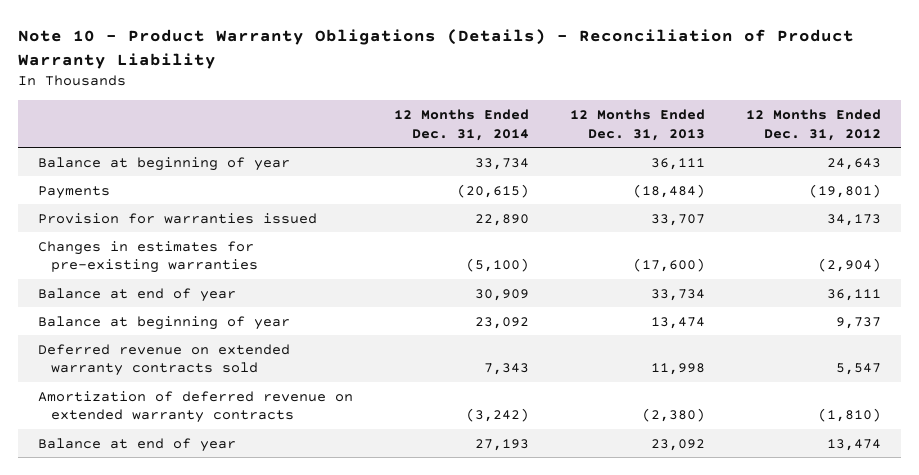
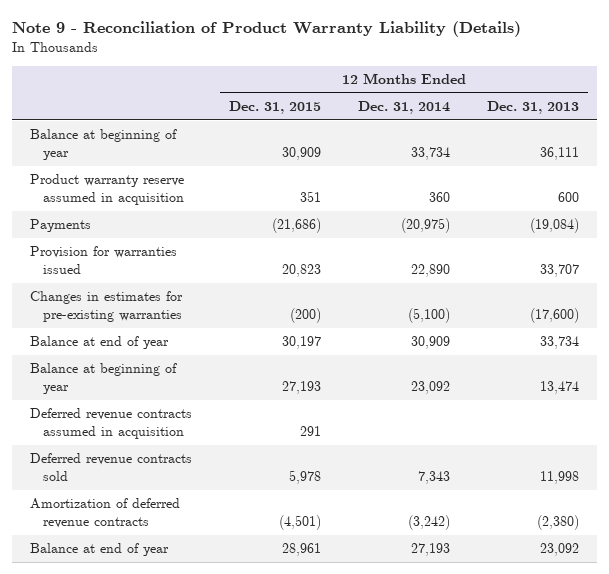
[17,29,854,69] Note 10 - Product Warranty Obligations (Details) - Reconciliation of Product Warranty Liability -> [11,21,521,38] Note 9 - Reconciliation of Product Warranty Liability (Details)
[745,109,881,141] 12 Months Ended Dec. 31, 2012 -> none
none -> [228,101,321,115] Dec. 31, 2015
none -> [30,174,185,205] Product warranty reserve assumed in acquisition
[456,183,529,198] (20,615) -> [400,218,450,234] (20,975)
[632,183,705,198] (18,484) -> [529,218,579,234] (19,084)
none -> [30,408,193,439] Deferred revenue contracts assumed in acquisition
[38,343,291,377] Deferred revenue on extended warranty contracts sold -> [30,453,193,481] Deferred revenue contracts sold
[38,390,354,424] Amortization of deferred revenue on extended warranty contracts -> [30,498,181,528] Amortization of deferred revenue contracts

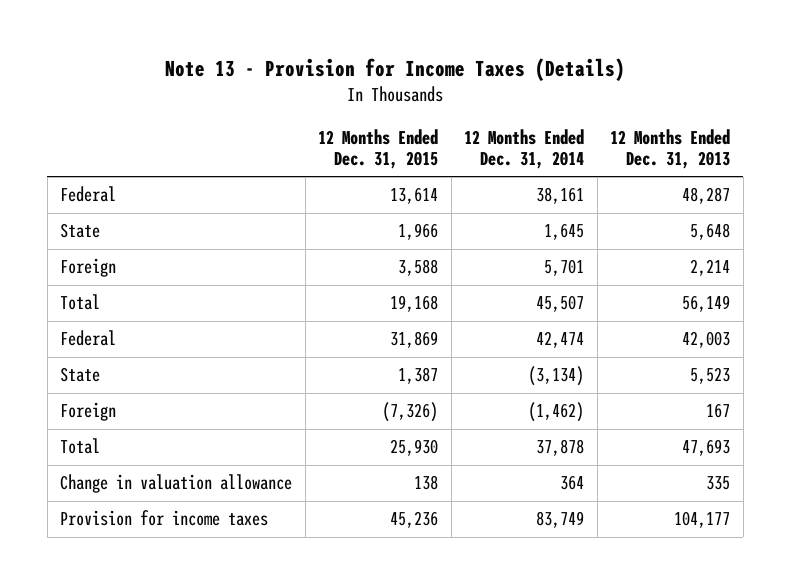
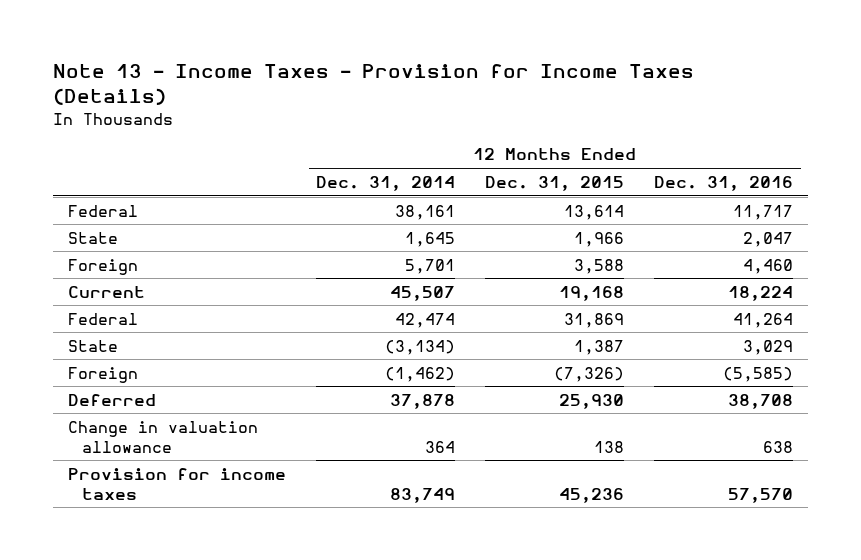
[165,57,626,81] Note 13 - Provision for Income Taxes (Details) -> [53,64,695,105] Note 13 - Income Taxes - Provision for Income Taxes (Details)
[610,128,731,170] 12 Months Ended Dec. 31, 2013 -> none
none -> [654,175,794,191] Dec. 31, 2016
[60,294,101,311] Total -> [68,285,146,298] Current
[60,438,101,455] Total -> [68,393,157,406] Deferred

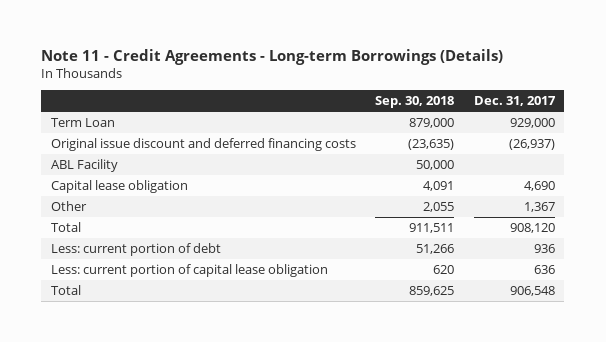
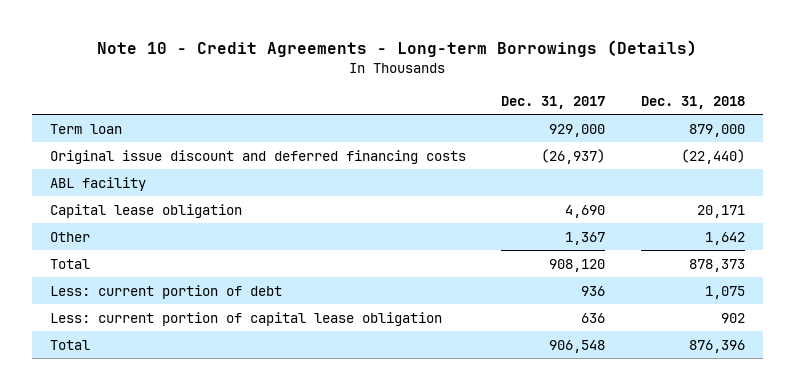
[41,48,504,65] Note 11 - Credit Agreements - Long-term Borrowings (Details) -> [97,39,698,57] Note 10 - Credit Agreements - Long-term Borrowings (Details)
[375,96,455,109] Sep. 30, 2018 -> none
none -> [640,95,745,109] Dec. 31, 2018
[51,117,116,127] Term Loan -> [49,123,122,134] Term loan
[51,158,119,172] ABL Facility -> [49,176,146,191] ABL facility

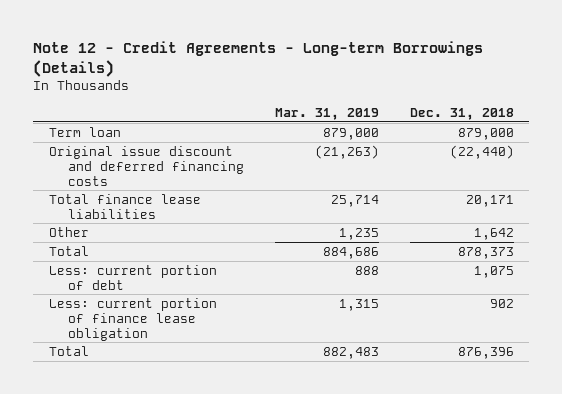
[97,39,698,57] Note 10 - Credit Agreements - Long-term Borrowings (Details) -> [33,41,484,77] Note 12 - Credit Agreements - Long-term Borrowings (Details)
[501,95,606,109] Dec. 31, 2017 -> none
none -> [274,107,379,120] Mar. 31, 2019
[49,176,146,191] ABL facility -> none
[49,203,242,218] Capital lease obligation -> [48,193,201,219] Total finance lease liabilities
[49,311,442,326] Less: current portion of capital lease obligation -> [48,297,217,341] Less: current portion of finance lease obligation

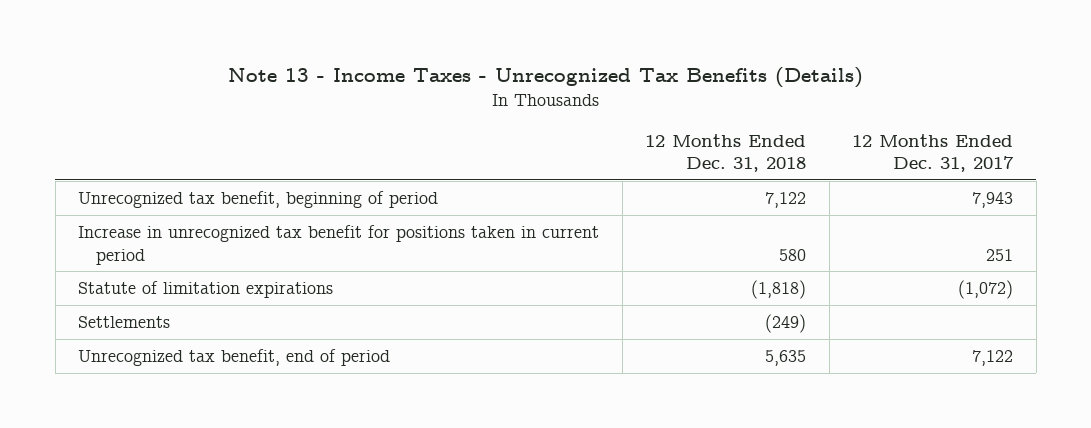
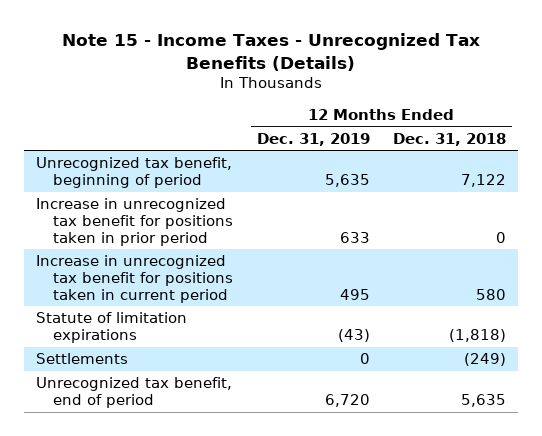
[227,67,863,89] Note 13 - Income Taxes - Unrecognized Tax Benefits (Details) -> [61,33,480,71] Note 15 - Income Taxes - Unrecognized Tax Benefits (Details)
[852,133,1015,173] 12 Months Ended Dec. 31, 2017 -> none
none -> [256,132,370,146] Dec. 31, 2019
none -> [35,198,234,246] Increase in unrecognized tax benefit for positions taken in prior period

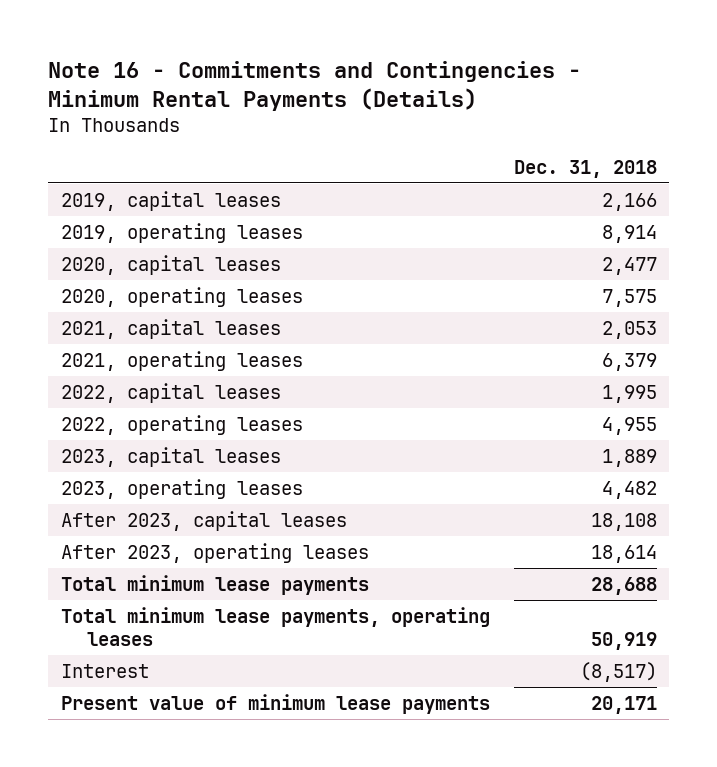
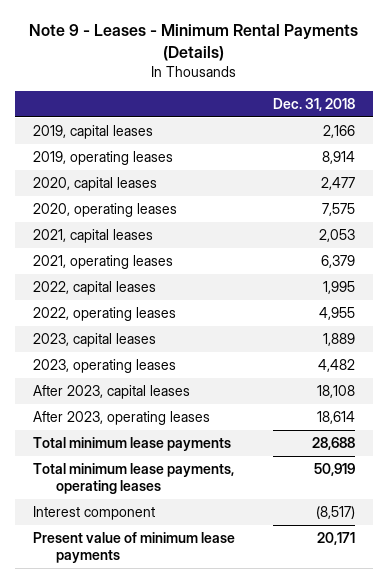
[48,60,582,111] Note 16 - Commitments and Contingencies - Minimum Rental Payments (Details) -> [29,24,359,62] Note 9 - Leases - Minimum Rental Payments (Details)
[60,663,149,678] Interest -> [33,506,156,521] Interest component

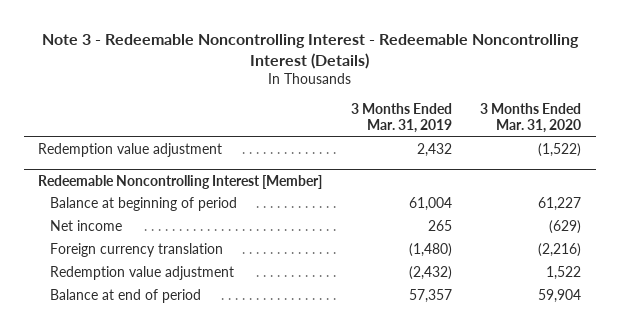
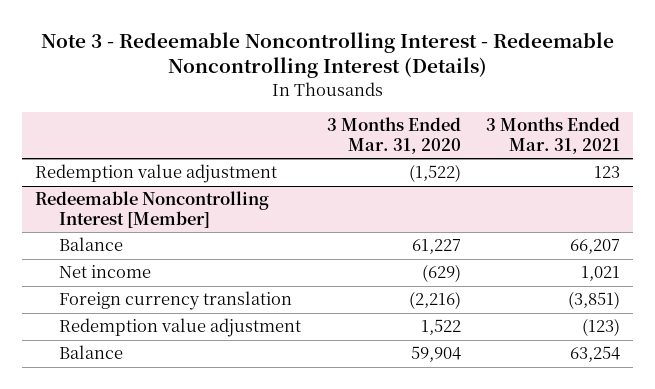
[350,102,452,134] 3 Months Ended Mar. 31, 2019 -> none
none -> [486,117,621,154] 3 Months Ended Mar. 31, 2021
[49,197,237,212] Balance at beginning of period -> [58,237,123,252] Balance
[49,289,201,304] Balance at end of period -> [58,345,123,360] Balance

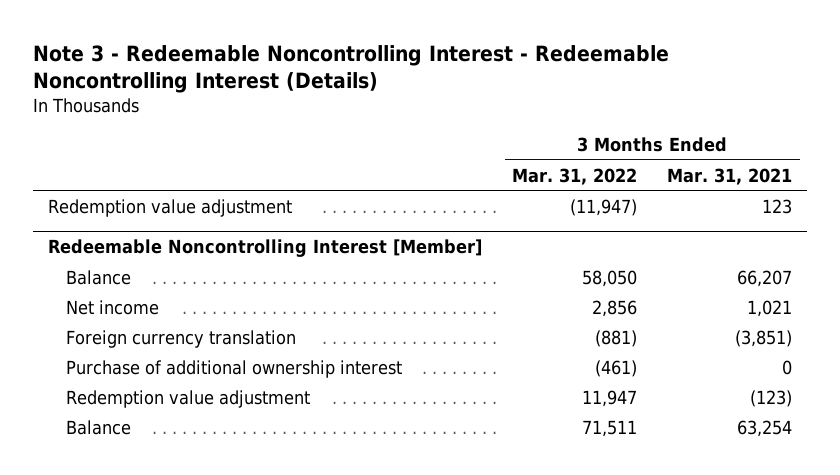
[326,117,461,154] 3 Months Ended Mar. 31, 2020 -> none
none -> [512,167,638,185] Mar. 31, 2022
none -> [66,359,403,378] Purchase of additional ownership interest

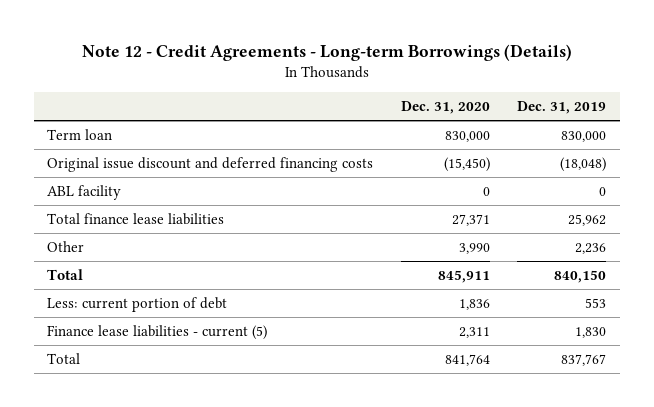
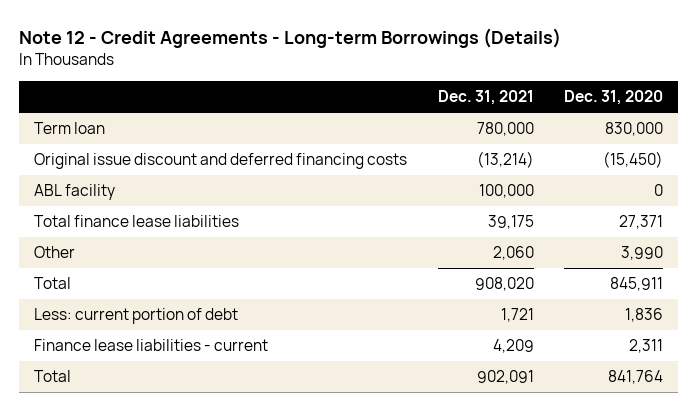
[517,101,607,115] Dec. 31, 2019 -> none
none -> [437,90,534,106] Dec. 31, 2021
[47,324,268,340] Finance lease liabilities - current (5) -> [34,339,269,352] Finance lease liabilities - current

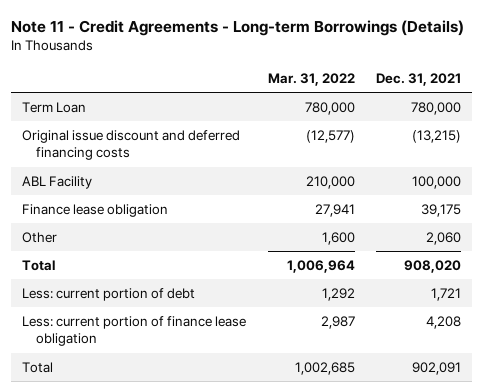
[19,27,562,48] Note 12 - Credit Agreements - Long-term Borrowings (Details) -> [10,20,464,37] Note 11 - Credit Agreements - Long-term Borrowings (Details)
[563,90,663,106] Dec. 31, 2020 -> none
none -> [267,72,355,86] Mar. 31, 2022
[34,122,106,135] Term loan -> [21,101,86,113] Term Loan
[476,151,534,169] (13,214) -> [412,129,462,143] (13,215)
[34,184,116,201] ABL facility -> [21,175,92,189] ABL Facility
[34,215,240,228] Total finance lease liabilities -> [21,203,168,217] Finance lease obligation
[34,339,269,352] Finance lease liabilities - current -> [21,315,246,347] Less: current portion of finance lease obligation
[492,339,534,354] 4,209 -> [426,315,462,329] 4,208

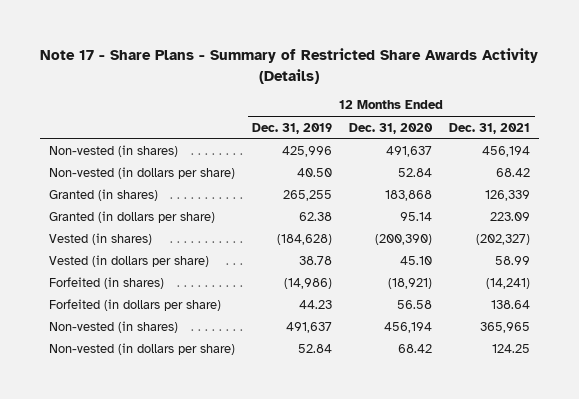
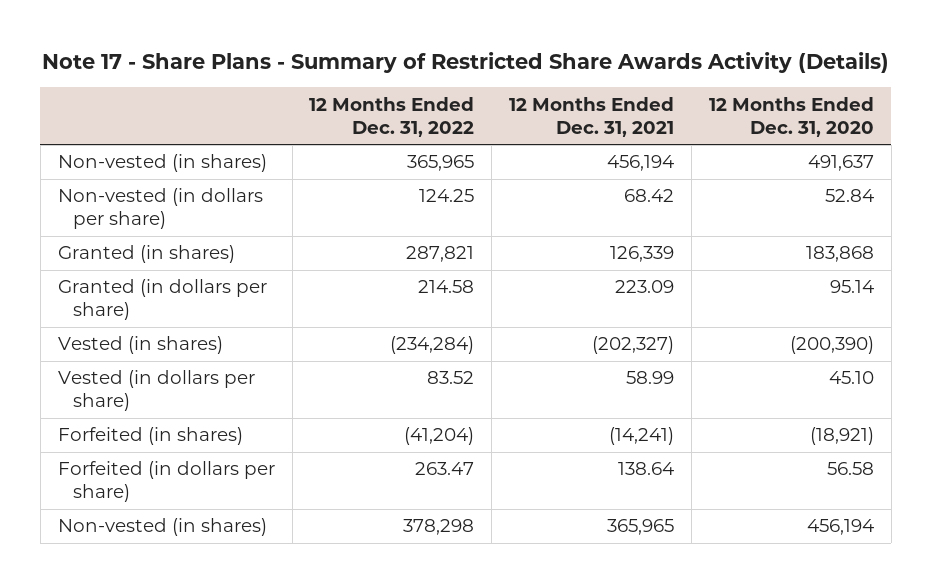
[251,122,332,134] Dec. 31, 2019 -> none
none -> [309,96,475,137] 12 Months Ended Dec. 31, 2022
[48,342,235,355] Non-vested (in dollars per share) -> none

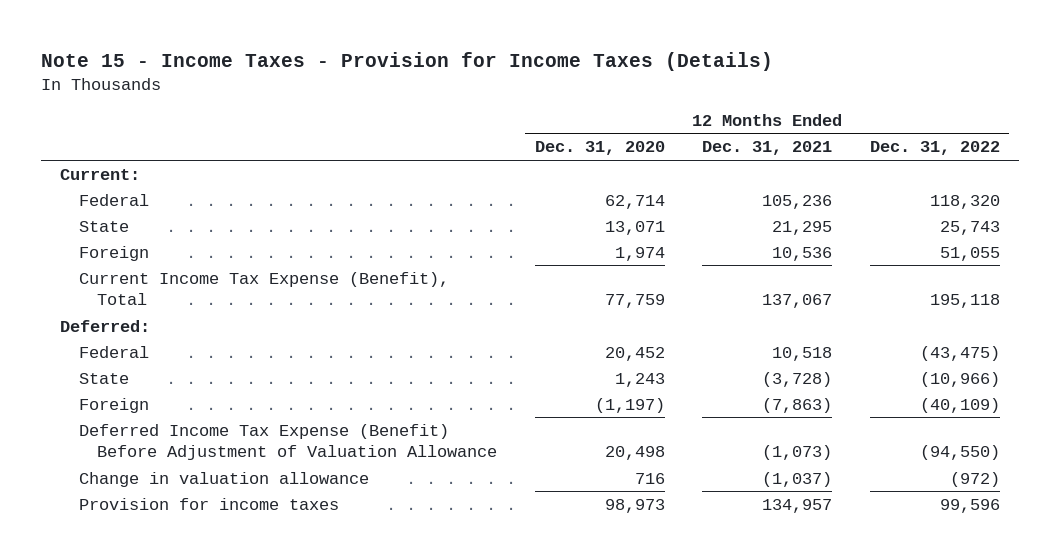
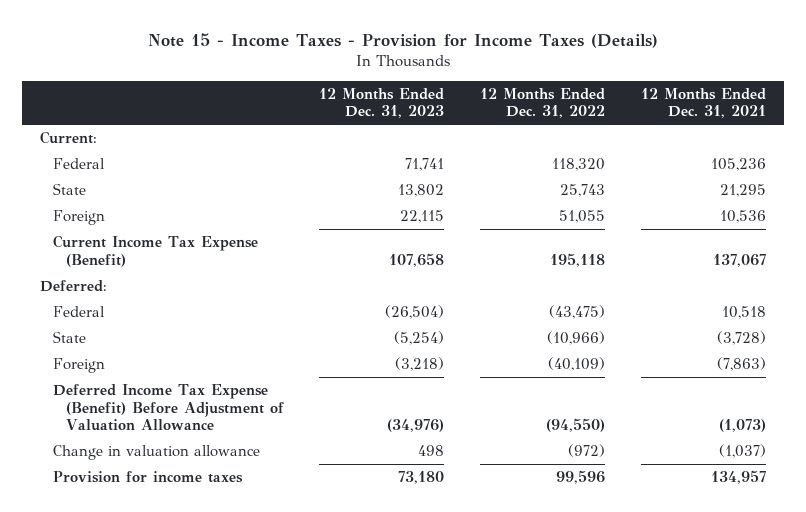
[534,141,665,156] Dec. 31, 2020 -> none
none -> [319,87,445,119] 12 Months Ended Dec. 31, 2023
[78,271,449,306] Current Income Tax Expense (Benefit), Total -> [52,235,258,267] Current Income Tax Expense (Benefit)

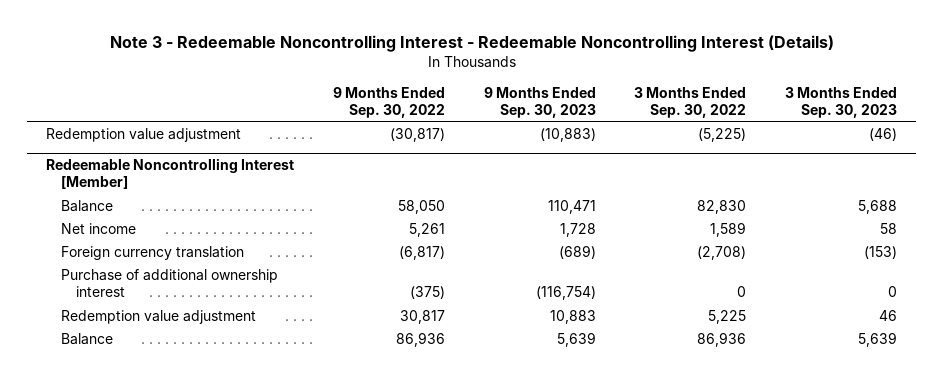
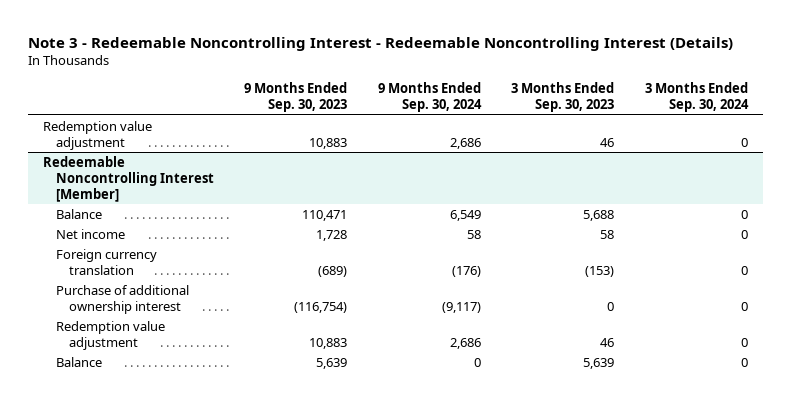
[332,86,445,118] 9 Months Ended Sep. 30, 2022 -> none
[634,86,747,118] 3 Months Ended Sep. 30, 2022 -> none
none -> [377,81,482,113] 9 Months Ended Sep. 30, 2024
none -> [644,81,749,113] 3 Months Ended Sep. 30, 2024
[539,127,596,142] (10,883) -> [309,137,348,149] 10,883
[868,127,897,141] (46) -> [600,137,615,147] 46

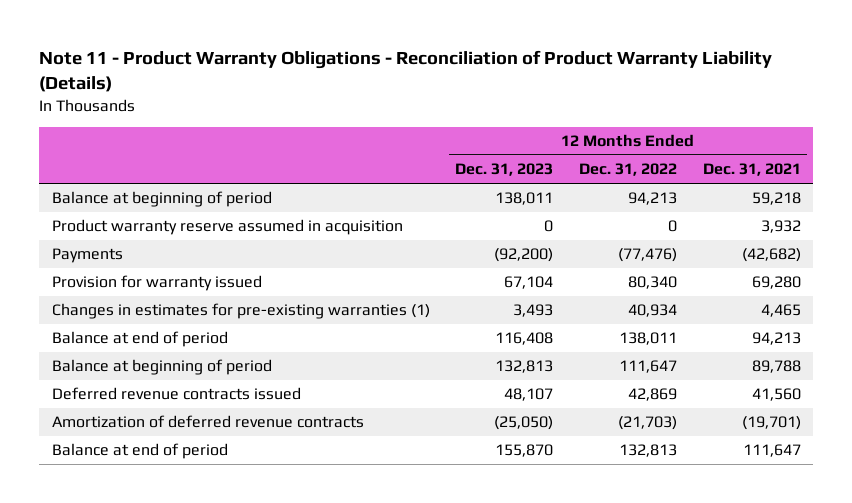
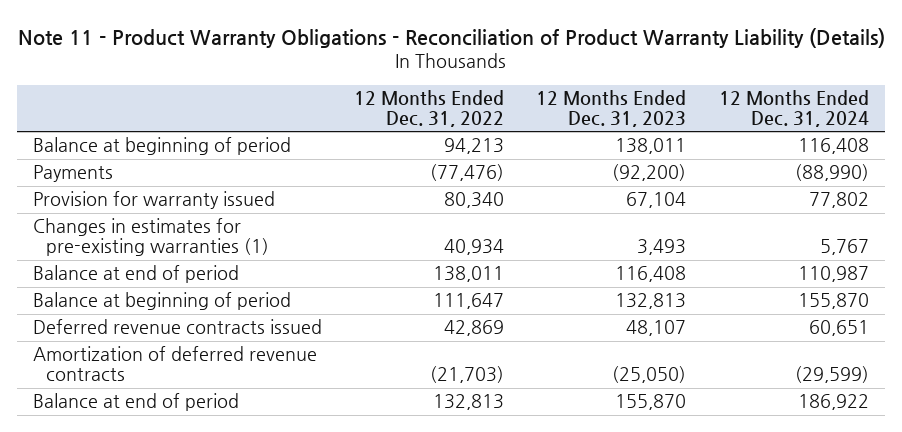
[702,163,801,177] Dec. 31, 2021 -> none
none -> [718,89,869,128] 12 Months Ended Dec. 31, 2024
[51,219,403,236] Product warranty reserve assumed in acquisition -> none

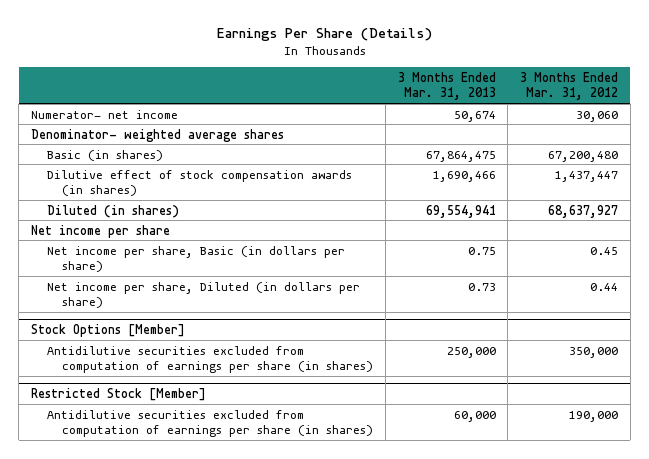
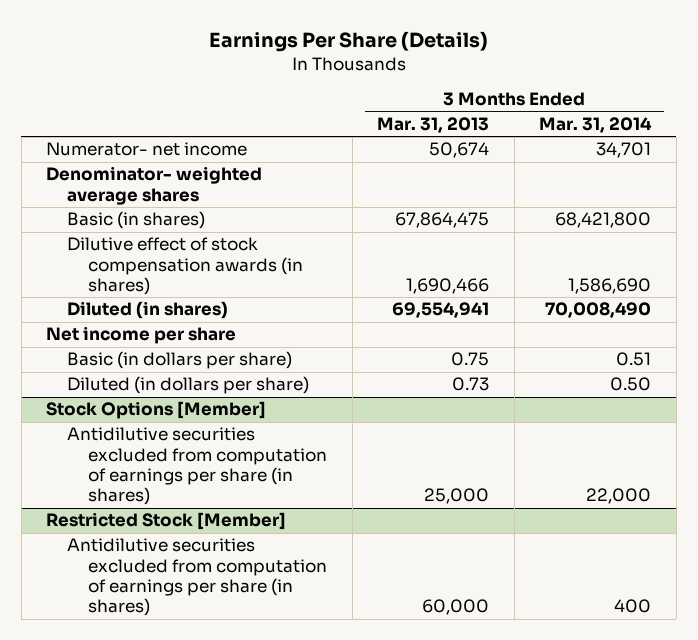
[520,71,619,101] 3 Months Ended Mar. 31, 2012 -> none
none -> [539,116,653,133] Mar. 31, 2014
[46,245,345,273] Net income per share, Basic (in dollars per share) -> [67,351,293,370] Basic (in dollars per share)
[46,281,360,309] Net income per share, Diluted (in dollars per share) -> [67,376,310,395] Diluted (in dollars per share)
[446,346,496,358] 250,000 -> [424,488,490,505] 25,000

